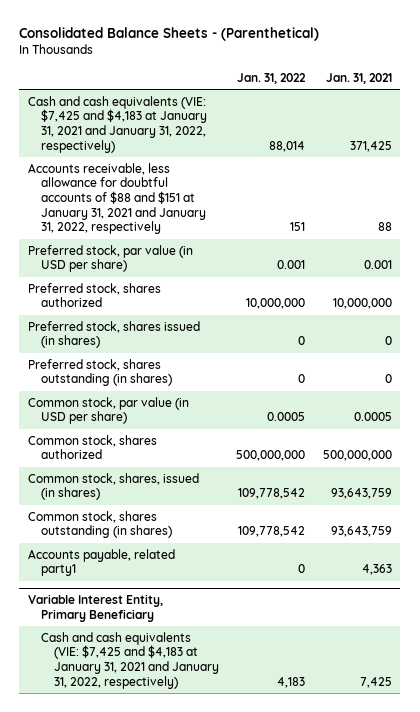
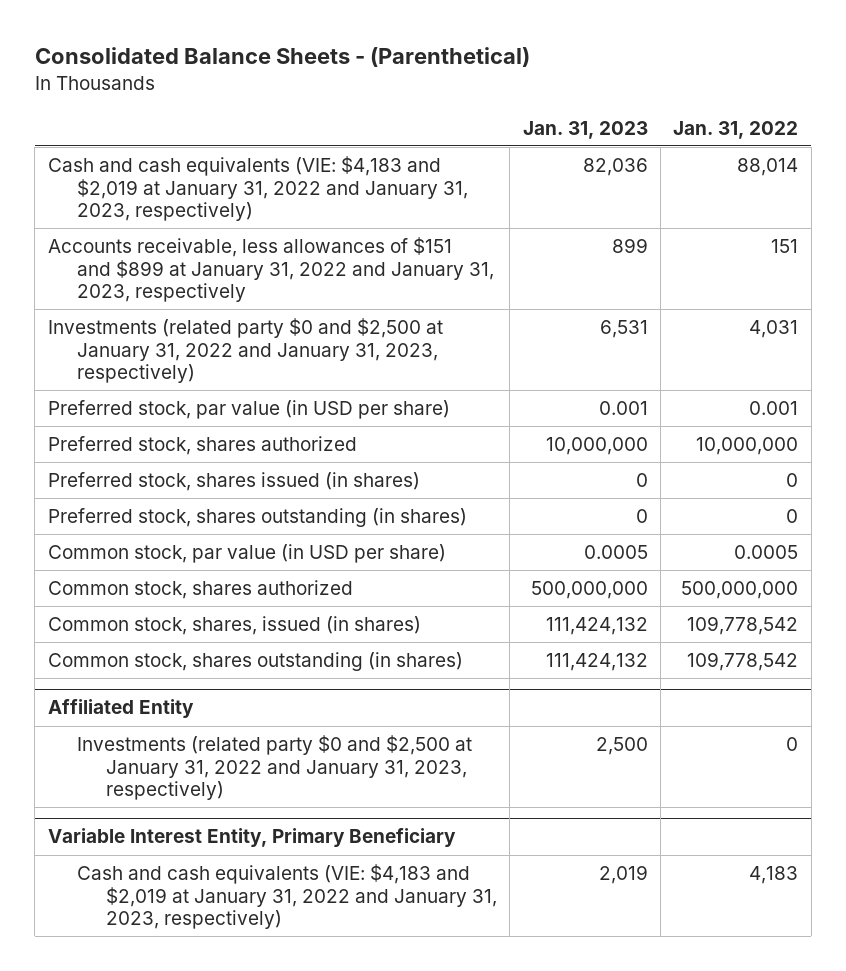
[325,72,392,84] Jan. 31, 2021 -> none
none -> [522,120,648,139] Jan. 31, 2023
[27,95,207,153] Cash and cash equivalents (VIE: $7,425 and $4,183 at January 31, 2021 and January 31, 2022, respectively) -> [47,156,468,221] Cash and cash equivalents (VIE: $4,183 and $2,019 at January 31, 2022 and January 31, 2023, respectively)
[27,162,206,235] Accounts receivable, less allowance for doubtful accounts of $88 and $151 at January 31, 2021 and January 31, 2022, respectively -> [47,237,494,302] Accounts receivable, less allowances of $151 and $899 at January 31, 2022 and January 31, 2023, respectively
none -> [47,318,443,383] Investments (related party $0 and $2,500 at January 31, 2022 and January 31, 2023, respectively)
[27,548,175,577] Accounts payable, related party1 -> none
none -> [47,699,194,719] Affiliated Entity
none -> [76,735,472,800] Investments (related party $0 and $2,500 at January 31, 2022 and January 31, 2023, respectively)
[40,631,219,689] Cash and cash equivalents (VIE: $7,425 and $4,183 at January 31, 2021 and January 31, 2022, respectively) -> [76,864,497,929] Cash and cash equivalents (VIE: $4,183 and $2,019 at January 31, 2022 and January 31, 2023, respectively)

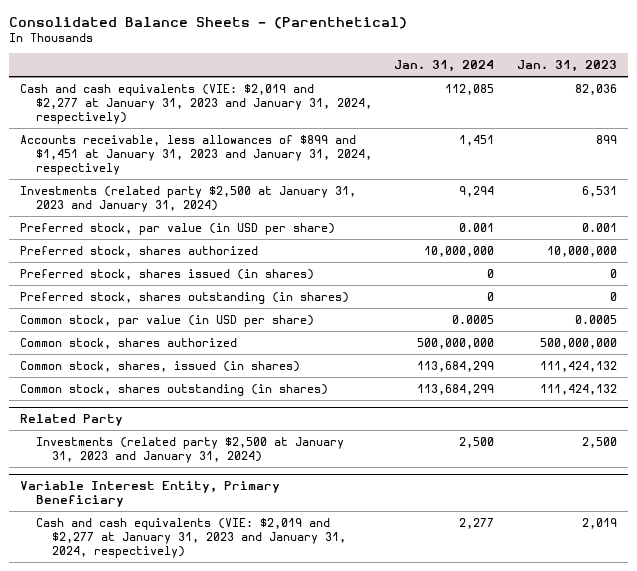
[673,120,799,139] Jan. 31, 2022 -> none
none -> [394,60,495,73] Jan. 31, 2024
[47,156,468,221] Cash and cash equivalents (VIE: $4,183 and $2,019 at January 31, 2022 and January 31, 2023, respectively) -> [20,83,373,124] Cash and cash equivalents (VIE: $2,019 and $2,277 at January 31, 2023 and January 31, 2024, respectively)
[47,237,494,302] Accounts receivable, less allowances of $151 and $899 at January 31, 2022 and January 31, 2023, respectively -> [20,134,373,175] Accounts receivable, less allowances of $899 and $1,451 at January 31, 2023 and January 31, 2024, respectively
[47,318,443,383] Investments (related party $0 and $2,500 at January 31, 2022 and January 31, 2023, respectively) -> [20,185,357,212] Investments (related party $2,500 at January 31, 2023 and January 31, 2024)
[47,699,194,719] Affiliated Entity -> none
none -> [20,413,124,426] Related Party
[76,735,472,800] Investments (related party $0 and $2,500 at January 31, 2022 and January 31, 2023, respectively) -> [36,436,345,463] Investments (related party $2,500 at January 31, 2023 and January 31, 2024)
[76,864,497,929] Cash and cash equivalents (VIE: $4,183 and $2,019 at January 31, 2022 and January 31, 2023, respectively) -> [36,517,346,558] Cash and cash equivalents (VIE: $2,019 and $2,277 at January 31, 2023 and January 31, 2024, respectively)

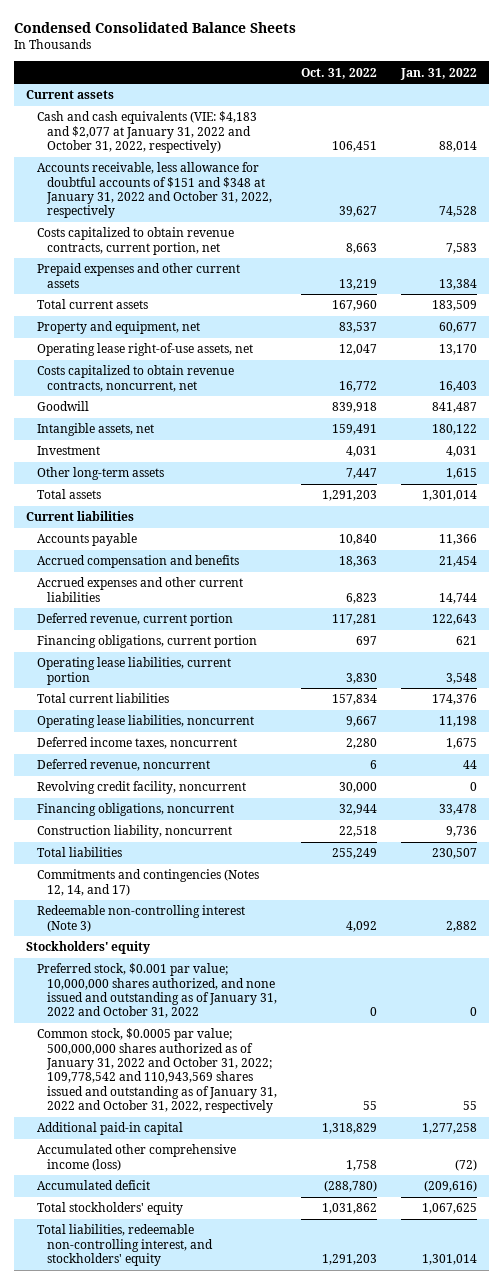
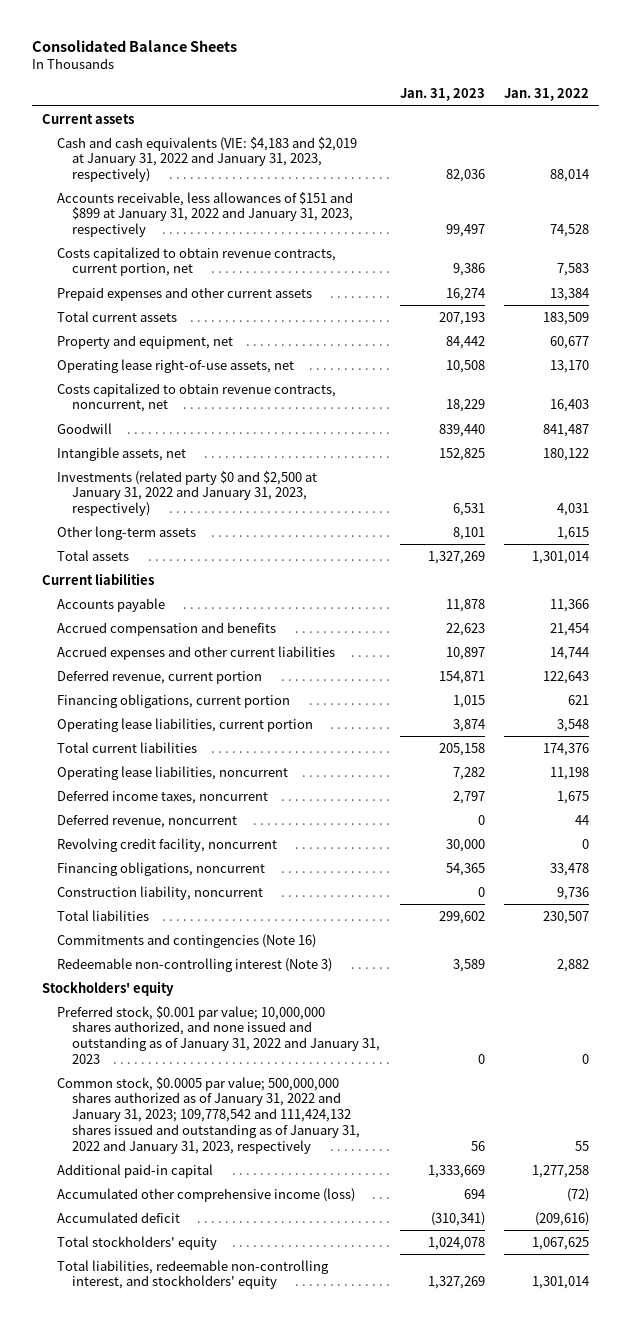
[14,22,297,34] Condensed Consolidated Balance Sheets -> [31,39,237,52] Consolidated Balance Sheets
[301,67,378,79] Oct. 31, 2022 -> none
none -> [399,88,485,102] Jan. 31, 2023
[36,111,257,153] Cash and cash equivalents (VIE: $4,183 and $2,077 at January 31, 2022 and October 31, 2022, respectively) -> [57,136,358,183] Cash and cash equivalents (VIE: $4,183 and $2,019 at January 31, 2022 and January 31, 2023, respectively)
[36,162,273,219] Accounts receivable, less allowance for doubtful accounts of $151 and $348 at January 31, 2022 and October 31, 2022, respectively -> [57,191,354,238] Accounts receivable, less allowances of $151 and $899 at January 31, 2022 and January 31, 2023, respectively
[36,446,100,456] Investment -> [57,470,318,517] Investments (related party $0 and $2,500 at January 31, 2022 and January 31, 2023, respectively)
[36,869,259,896] Commitments and contingencies (Notes 12, 14, and 17) -> [57,933,317,948] Commitments and contingencies (Note 16)
[36,963,278,1019] Preferred stock, $0.001 par value; 10,000,000 shares authorized, and none issued and outstanding as of January 31, 2022 and October 31, 2022 -> [57,1005,381,1064] Preferred stock, $0.001 par value; 10,000,000 shares authorized, and none issued and outstanding as of January 31, 2022 and January 31, 2023
[36,1028,278,1113] Common stock, $0.0005 par value; 500,000,000 shares authorized as of January 31, 2022 and October 31, 2022; 109,778,542 and 110,943,569 shares issued and outstanding as of January 31, 2022 and October 31, 2022, respectively -> [57,1076,361,1154] Common stock, $0.0005 par value; 500,000,000 shares authorized as of January 31, 2022 and January 31, 2023; 109,778,542 and 111,424,132 shares issued and outstanding as of January 31, 2022 and January 31, 2023, respectively

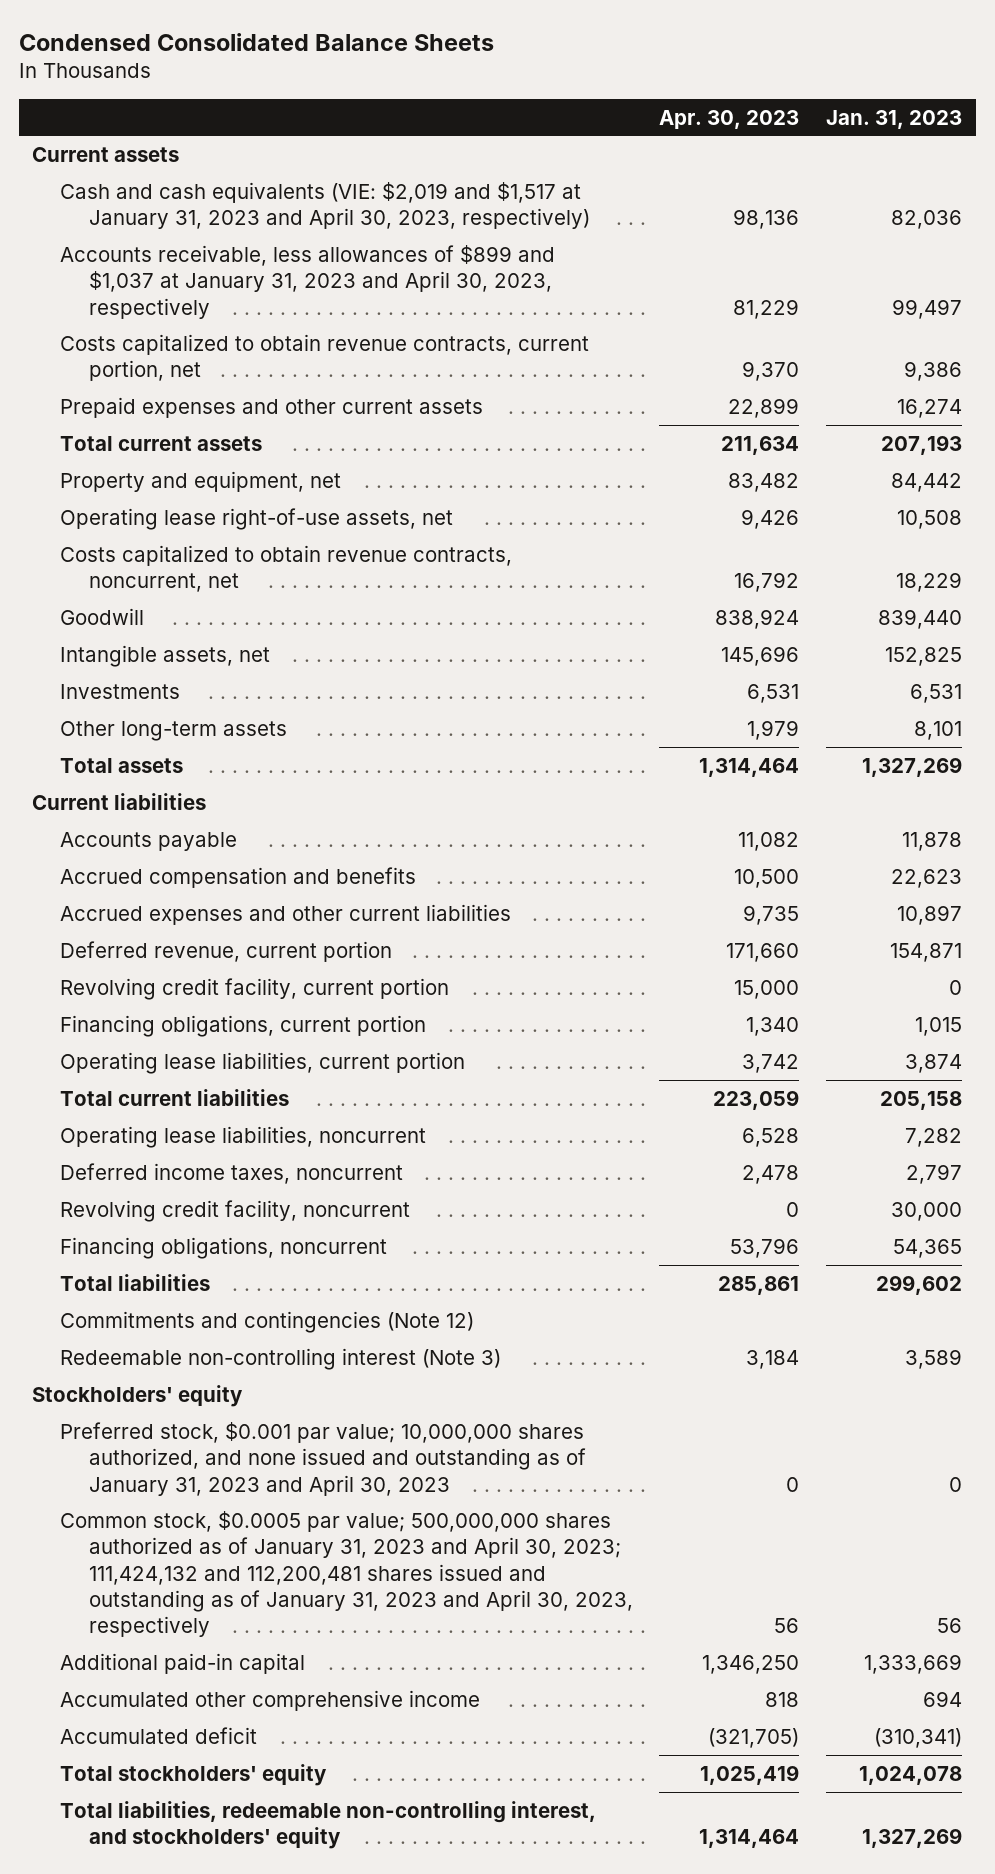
[31,39,237,52] Consolidated Balance Sheets -> [18,32,494,51] Condensed Consolidated Balance Sheets
[504,88,590,102] Jan. 31, 2022 -> none
none -> [659,109,800,129] Apr. 30, 2023
[57,136,358,183] Cash and cash equivalents (VIE: $4,183 and $2,019 at January 31, 2022 and January 31, 2023, respectively) -> [60,181,590,230] Cash and cash equivalents (VIE: $2,019 and $1,517 at January 31, 2023 and April 30, 2023, respectively)
[57,191,354,238] Accounts receivable, less allowances of $151 and $899 at January 31, 2022 and January 31, 2023, respectively -> [60,244,556,319] Accounts receivable, less allowances of $899 and $1,037 at January 31, 2023 and April 30, 2023, respectively
[57,470,318,517] Investments (related party $0 and $2,500 at January 31, 2022 and January 31, 2023, respectively) -> [60,683,181,699] Investments
none -> [60,977,450,1000] Revolving credit facility, current portion
[57,813,238,828] Deferred revenue, noncurrent -> none
[57,885,264,900] Construction liability, noncurrent -> none
[57,933,317,948] Commitments and contingencies (Note 16) -> [60,1310,475,1333] Commitments and contingencies (Note 12)
[57,1005,381,1064] Preferred stock, $0.001 par value; 10,000,000 shares authorized, and none issued and outstanding as of January 31, 2022 and January 31, 2023 -> [60,1421,586,1496] Preferred stock, $0.001 par value; 10,000,000 shares authorized, and none issued and outstanding as of January 31, 2023 and April 30, 2023
[57,1076,361,1154] Common stock, $0.0005 par value; 500,000,000 shares authorized as of January 31, 2022 and January 31, 2023; 109,778,542 and 111,424,132 shares issued and outstanding as of January 31, 2022 and January 31, 2023, respectively -> [60,1510,633,1638] Common stock, $0.0005 par value; 500,000,000 shares authorized as of January 31, 2023 and April 30, 2023; 111,424,132 and 112,200,481 shares issued and outstanding as of January 31, 2023 and April 30, 2023, respectively
[57,1187,356,1202] Accumulated other comprehensive income (loss) -> [60,1689,481,1711] Accumulated other comprehensive income

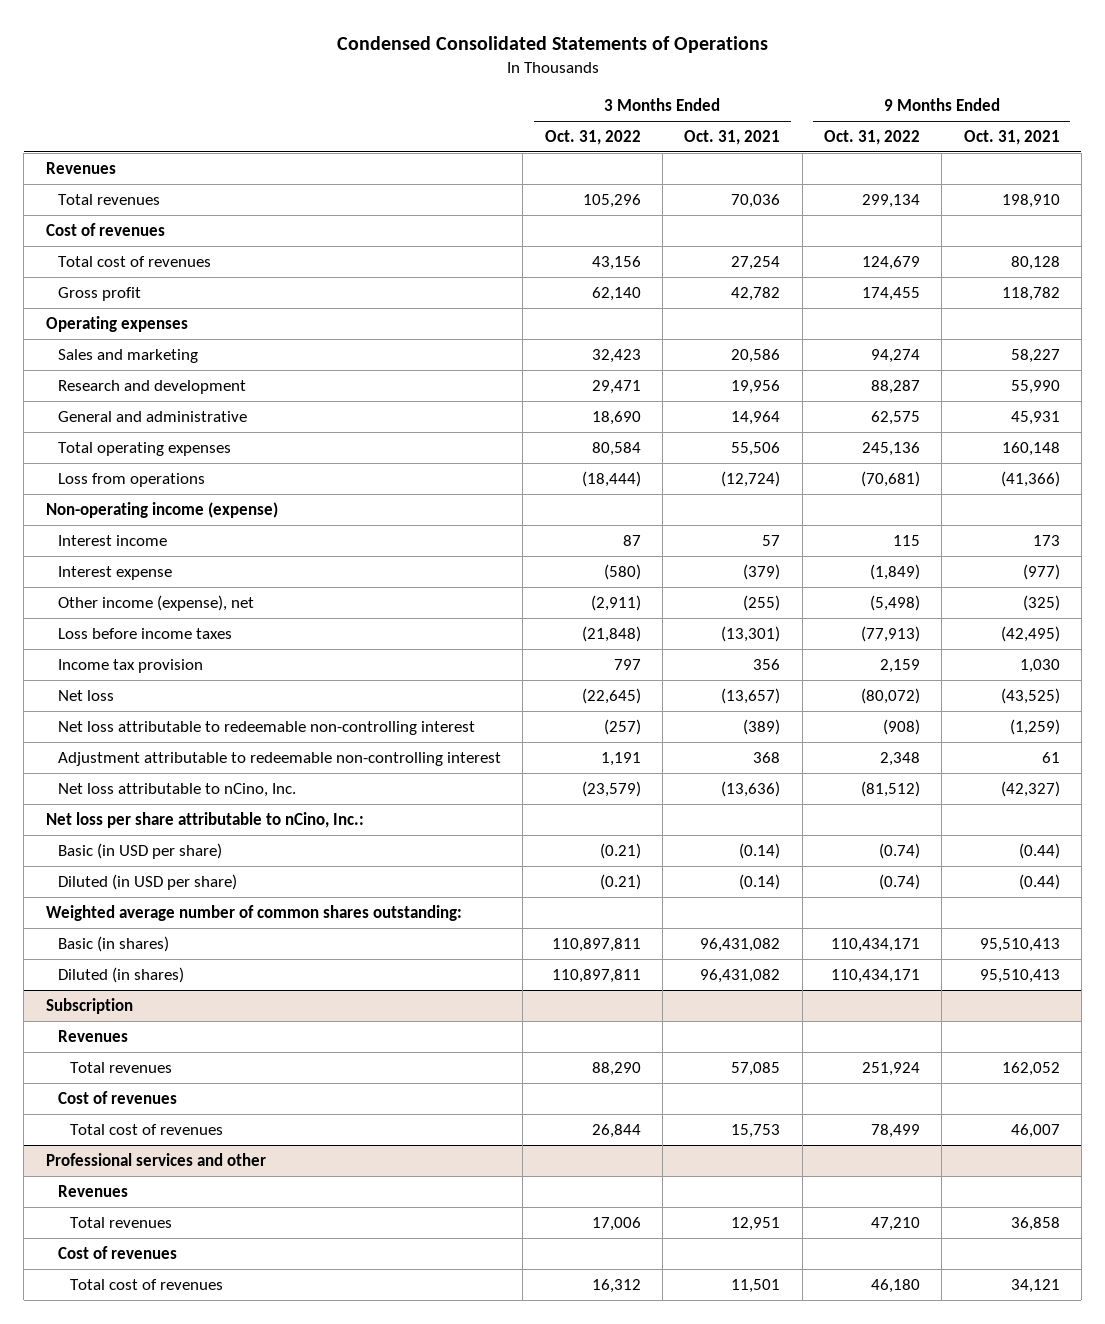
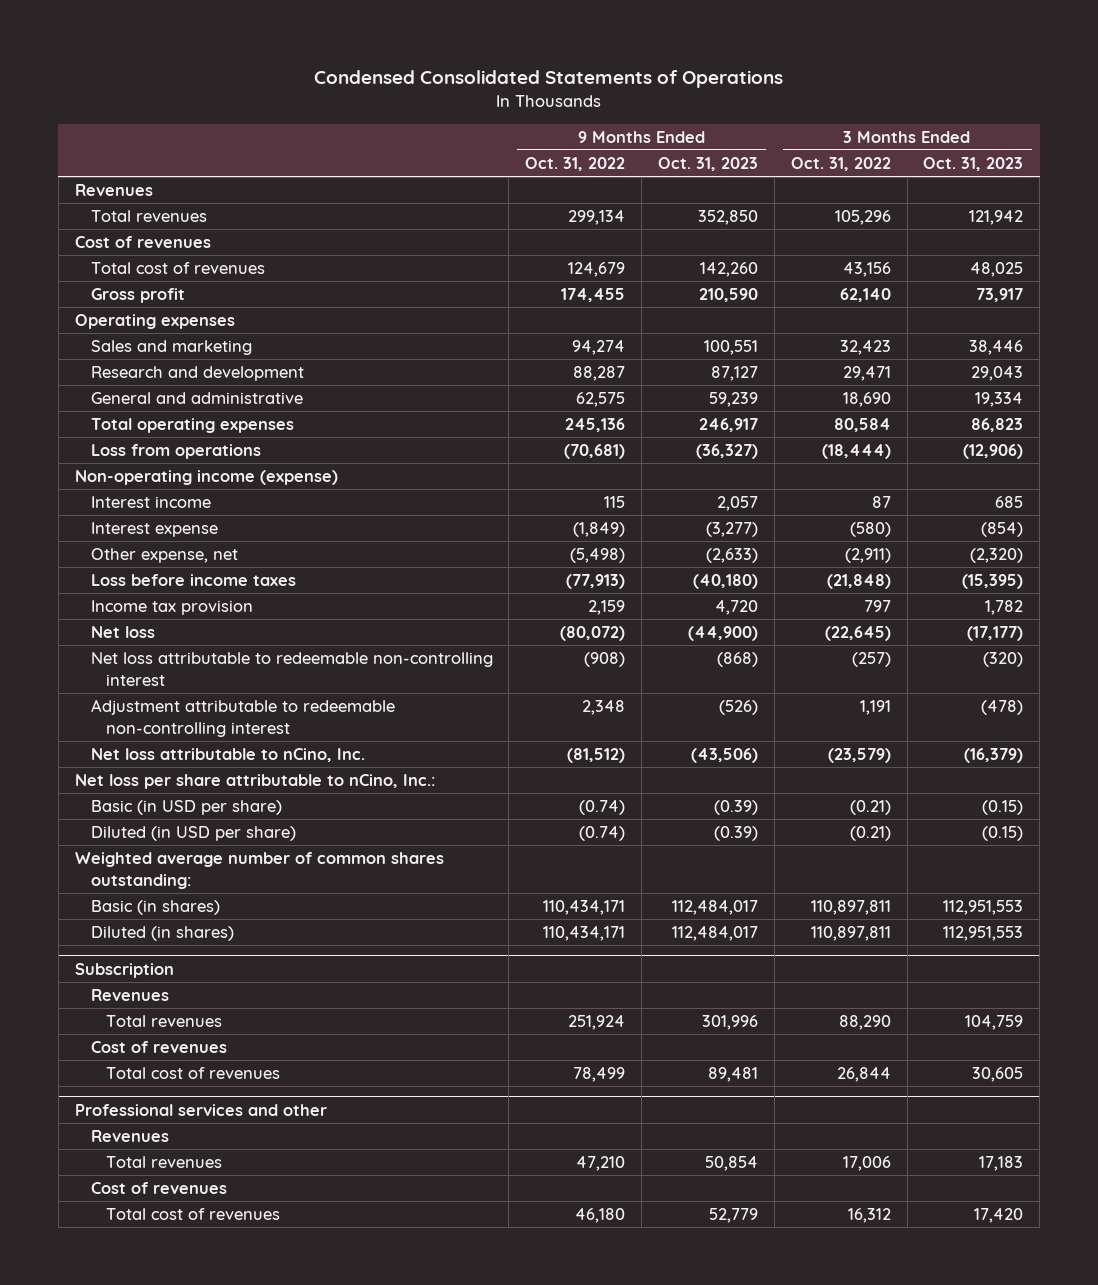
[684,129,781,145] Oct. 31, 2021 -> none
[963,129,1060,145] Oct. 31, 2021 -> none
none -> [658,157,759,172] Oct. 31, 2023
none -> [923,157,1024,172] Oct. 31, 2023
[57,594,254,611] Other income (expense), net -> [90,548,238,564] Other expense, net

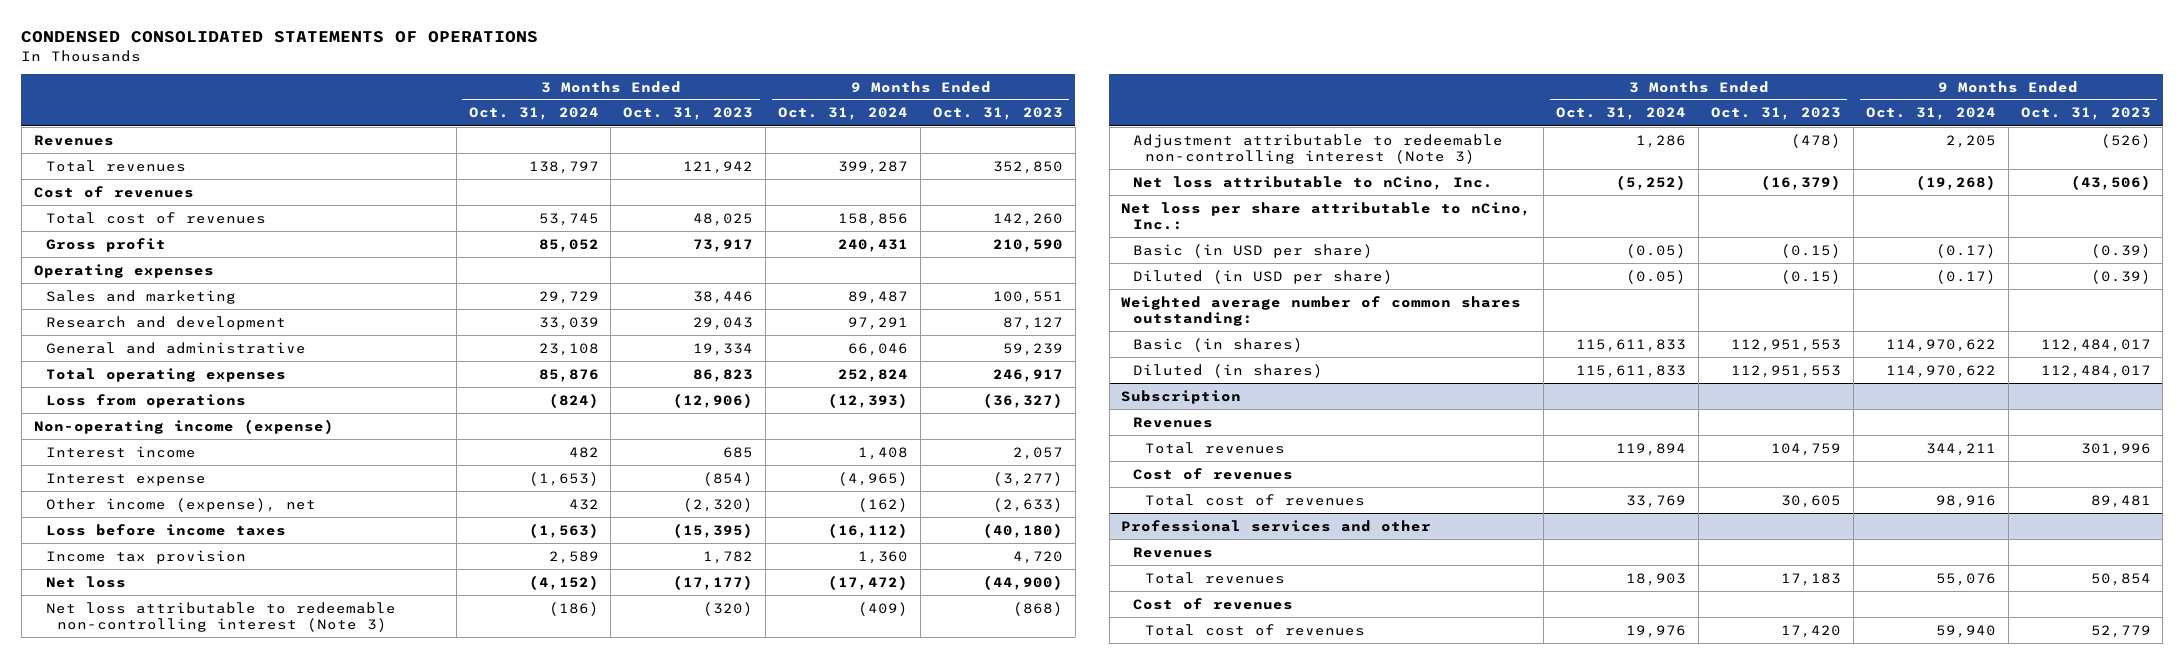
[314,70,784,89] Condensed Consolidated Statements of Operations -> [21,31,539,44] CONDENSED CONSOLIDATED STATEMENTS OF OPERATIONS
[525,157,626,172] Oct. 31, 2022 -> none
[790,157,891,172] Oct. 31, 2022 -> none
none -> [468,107,599,121] Oct. 31, 2024
none -> [778,107,909,121] Oct. 31, 2024
[90,548,238,564] Other expense, net -> [45,497,316,512] Other income (expense), net
[90,652,493,686] Net loss attributable to redeemable non-controlling interest -> [45,601,396,633] Net loss attributable to redeemable non-controlling interest (Note 3)
[90,699,395,737] Adjustment attributable to redeemable non-controlling interest -> [1133,133,1504,165] Adjustment attributable to redeemable non-controlling interest (Note 3)

